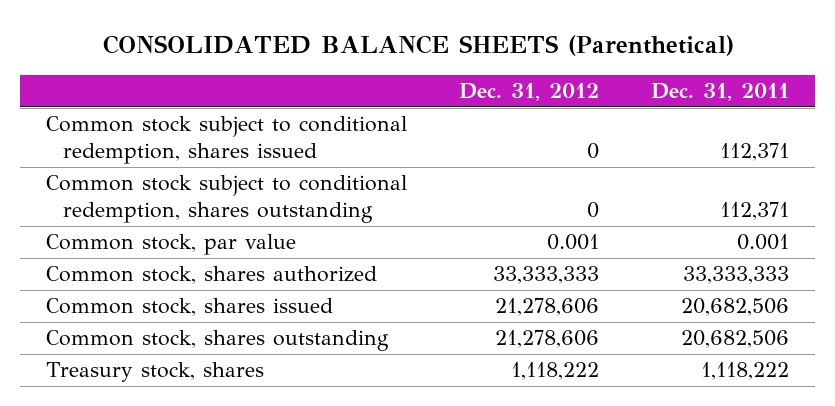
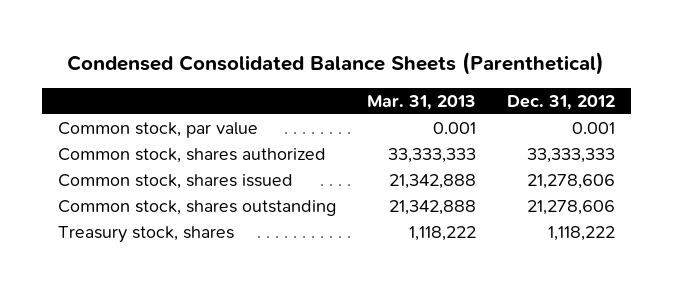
[102,35,734,57] CONSOLIDATED BALANCE SHEETS (Parenthetical) -> [67,51,605,75] Condensed Consolidated Balance Sheets (Parenthetical)
[651,83,790,102] Dec. 31, 2011 -> none
none -> [366,94,476,110] Mar. 31, 2013
[46,116,408,165] Common stock subject to conditional redemption, shares issued -> none
[46,175,408,224] Common stock subject to conditional redemption, shares outstanding -> none

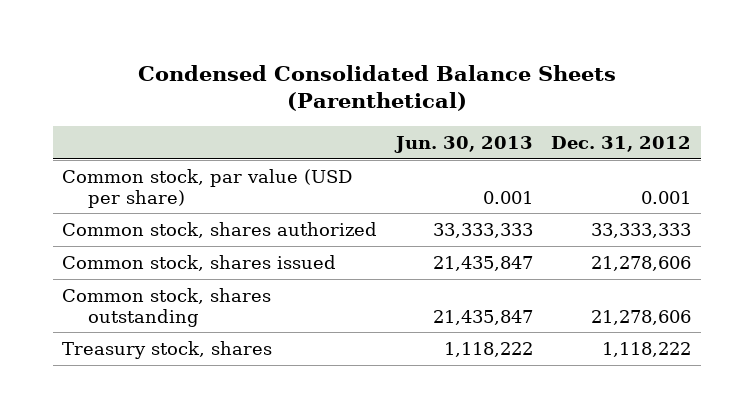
[366,94,476,110] Mar. 31, 2013 -> none
none -> [393,135,533,153] Jun. 30, 2013
[57,122,258,139] Common stock, par value -> [62,168,353,208] Common stock, par value (USD per share)

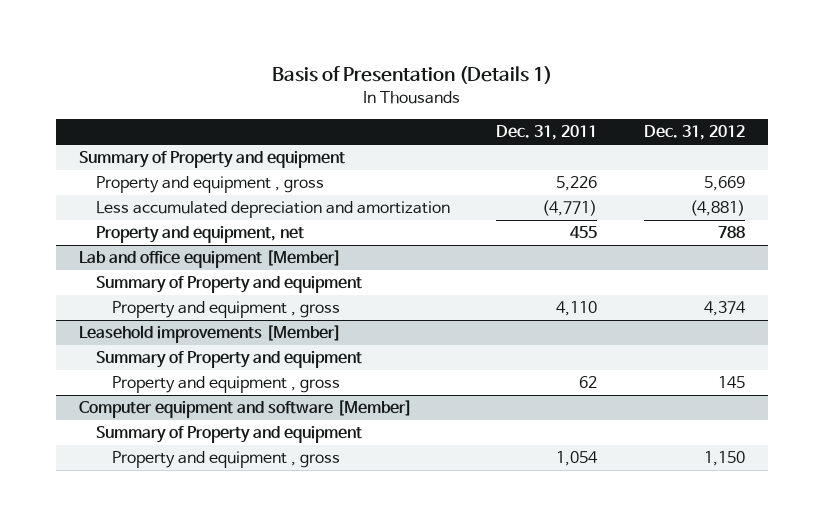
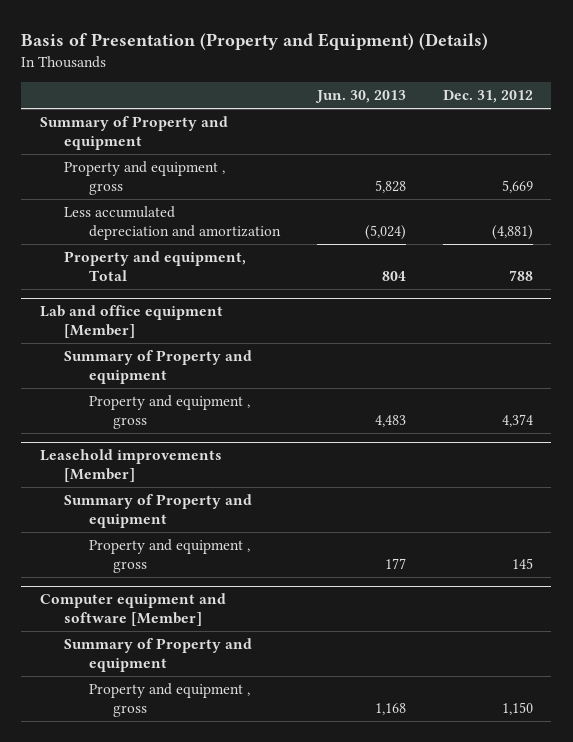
[271,66,552,85] Basis of Presentation (Details 1) -> [21,32,489,50] Basis of Presentation (Property and Equipment) (Details)
[496,125,598,141] Dec. 31, 2011 -> none
none -> [314,90,406,104] Jun. 30, 2013
[95,226,304,244] Property and equipment, net -> [64,251,247,281] Property and equipment, Total

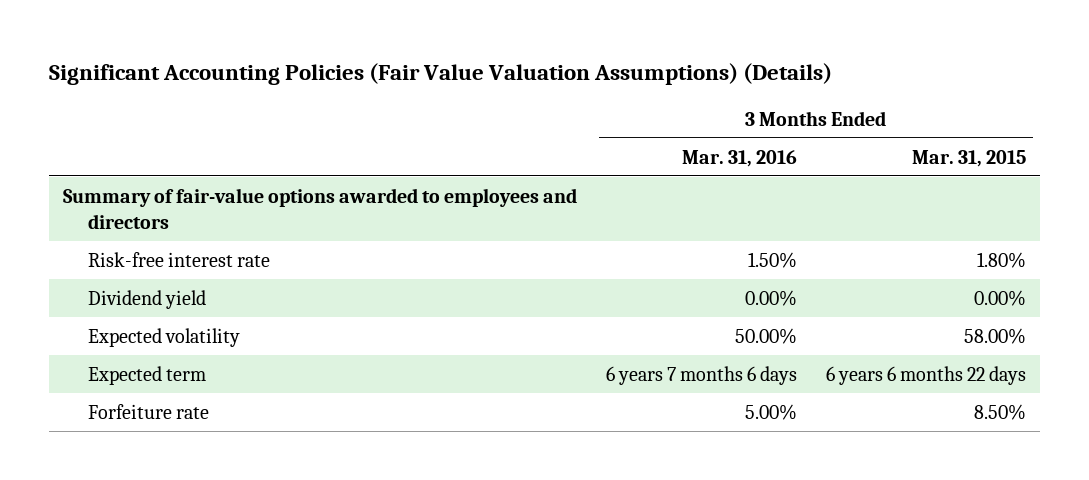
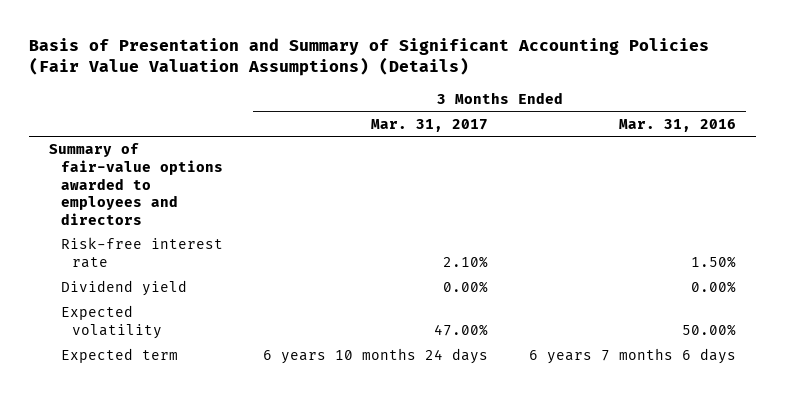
[49,63,833,86] Significant Accounting Policies (Fair Value Valuation Assumptions) (Details) -> [28,37,709,77] Basis of Presentation and Summary of Significant Accounting Policies (Fair Value Valuation Assumptions) (Details)
[911,149,1026,167] Mar. 31, 2015 -> none
none -> [371,118,489,132] Mar. 31, 2017
[88,403,210,419] Forfeiture rate -> none

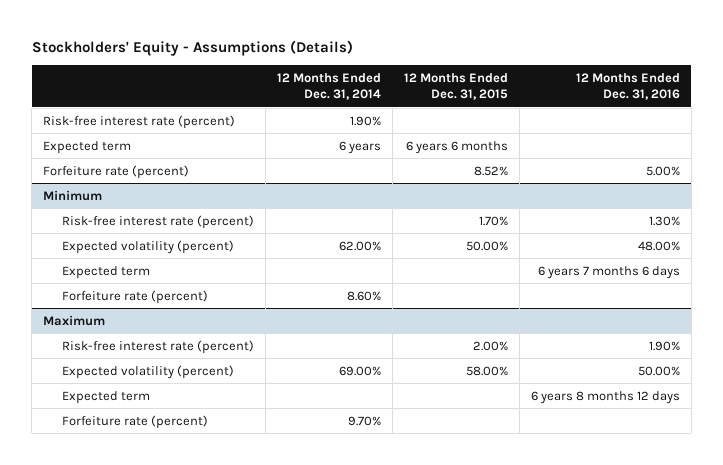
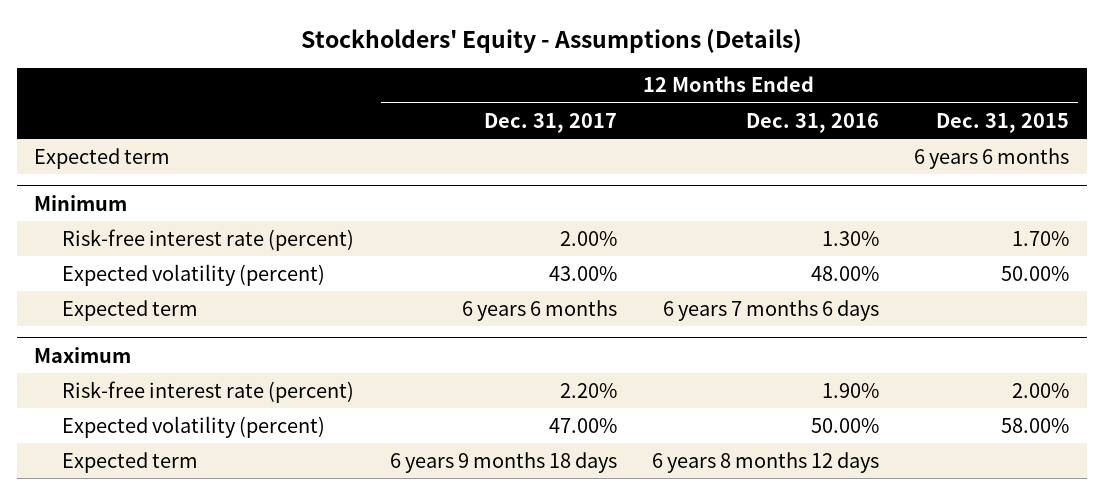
[276,72,381,101] 12 Months Ended Dec. 31, 2014 -> none
none -> [483,112,617,133] Dec. 31, 2017
[43,114,236,129] Risk-free interest rate (percent) -> none
[43,164,190,179] Forfeiture rate (percent) -> none
[61,289,208,304] Forfeiture rate (percent) -> none
[61,414,208,429] Forfeiture rate (percent) -> none

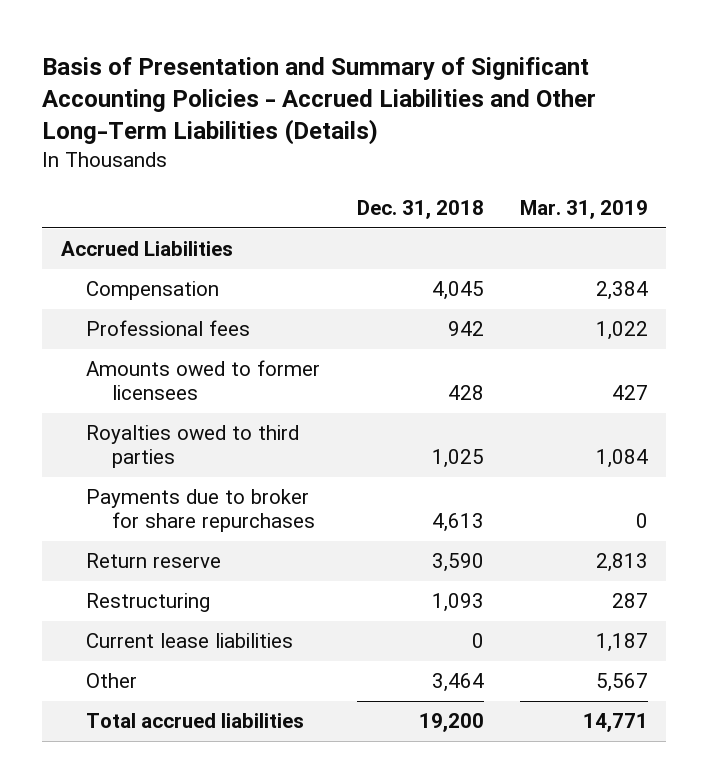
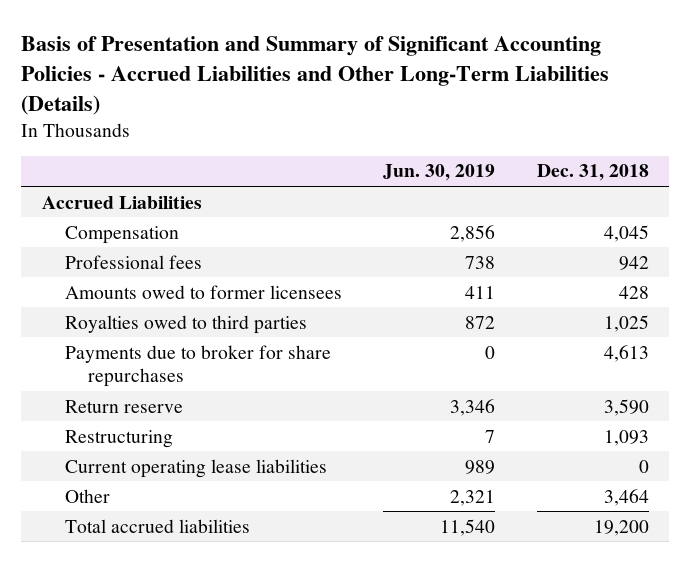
[519,200,648,220] Mar. 31, 2019 -> none
none -> [383,164,496,182] Jun. 30, 2019
[86,633,294,649] Current lease liabilities -> [64,458,327,478] Current operating lease liabilities

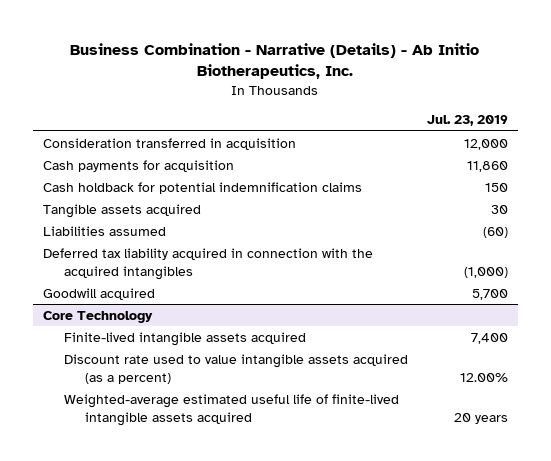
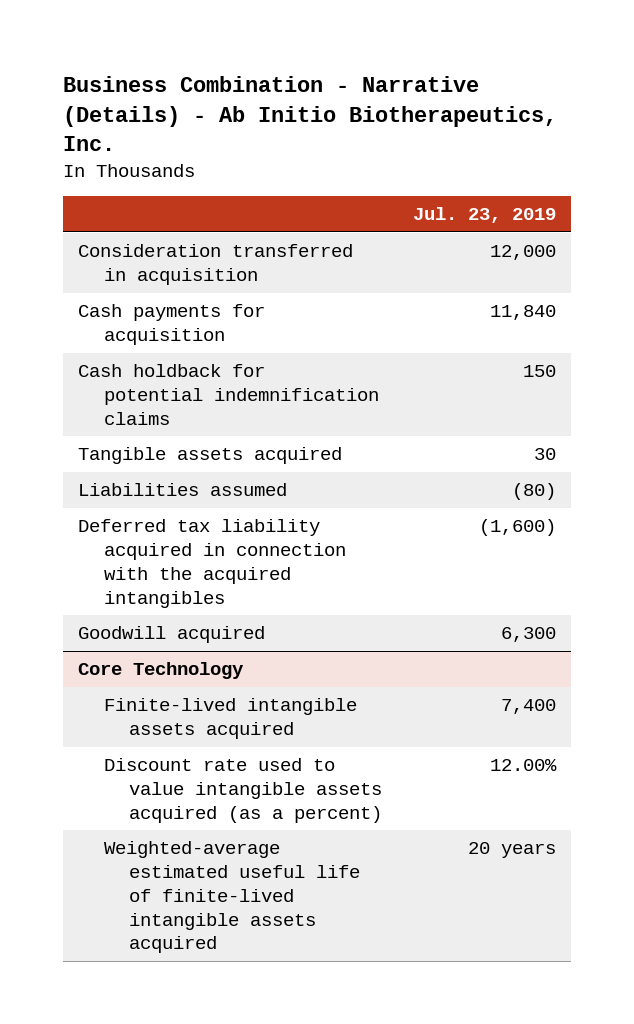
[467,160,509,172] 11,860 -> [489,305,556,321] 11,840
[483,226,509,238] (60) -> [511,483,556,501] (80)
[464,266,509,278] (1,000) -> [478,519,556,537] (1,600)
[472,288,509,300] 5,700 -> [500,627,556,643] 6,300

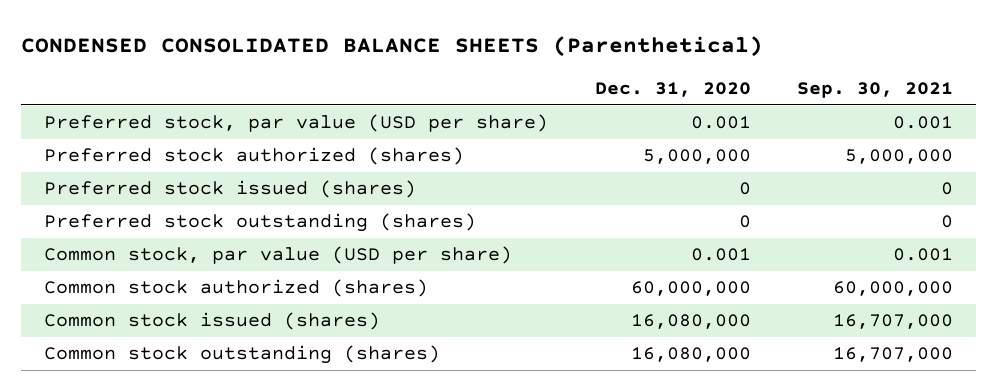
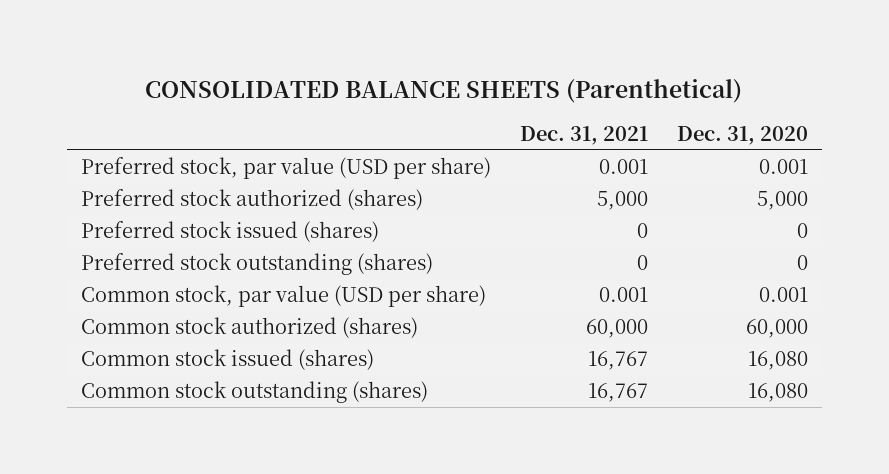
[20,35,763,57] CONDENSED CONSOLIDATED BALANCE SHEETS (Parenthetical) -> [145,78,743,103] CONSOLIDATED BALANCE SHEETS (Parenthetical)
[796,82,953,99] Sep. 30, 2021 -> none
none -> [519,125,648,145] Dec. 31, 2021
[642,149,751,165] 5,000,000 -> [756,191,808,211] 5,000
[630,281,751,297] 60,000,000 -> [745,319,808,339] 60,000
[630,314,751,330] 16,080,000 -> [747,351,808,371] 16,080
[630,347,751,363] 16,080,000 -> [747,383,808,403] 16,080

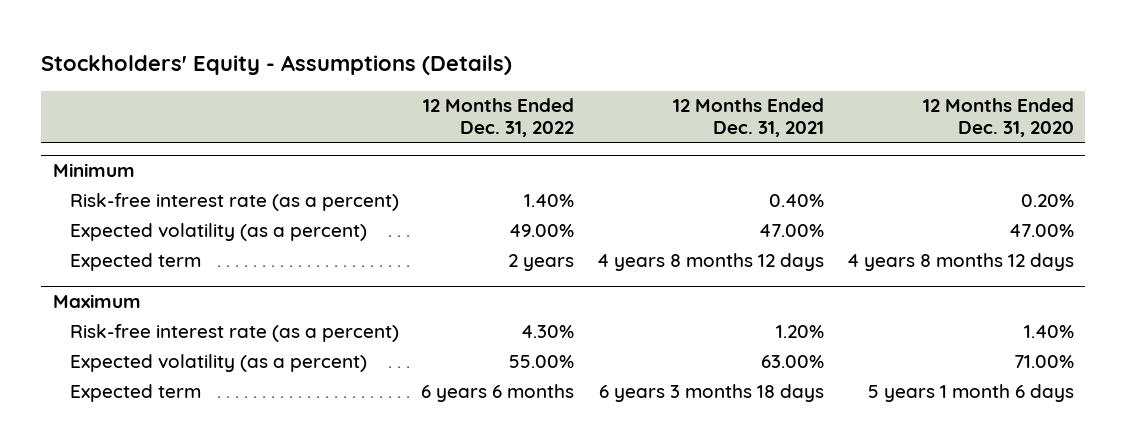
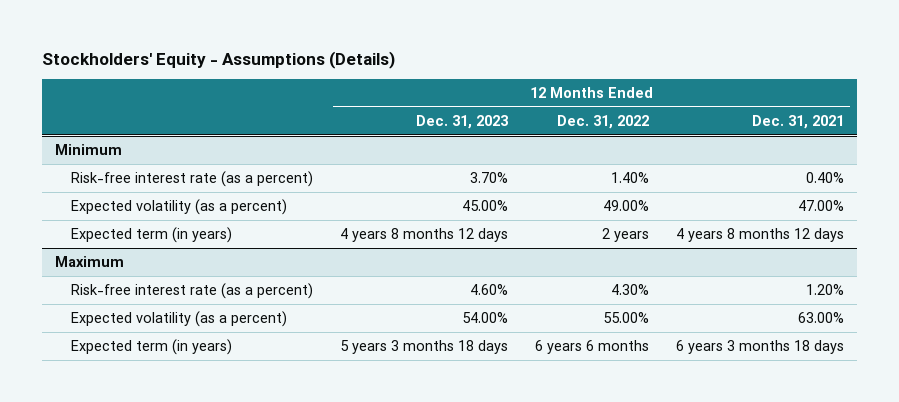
[922,98,1074,138] 12 Months Ended Dec. 31, 2020 -> none
none -> [416,114,509,129] Dec. 31, 2023
[69,252,201,271] Expected term -> [71,227,233,244] Expected term (in years)
[69,383,201,402] Expected term -> [71,339,233,356] Expected term (in years)

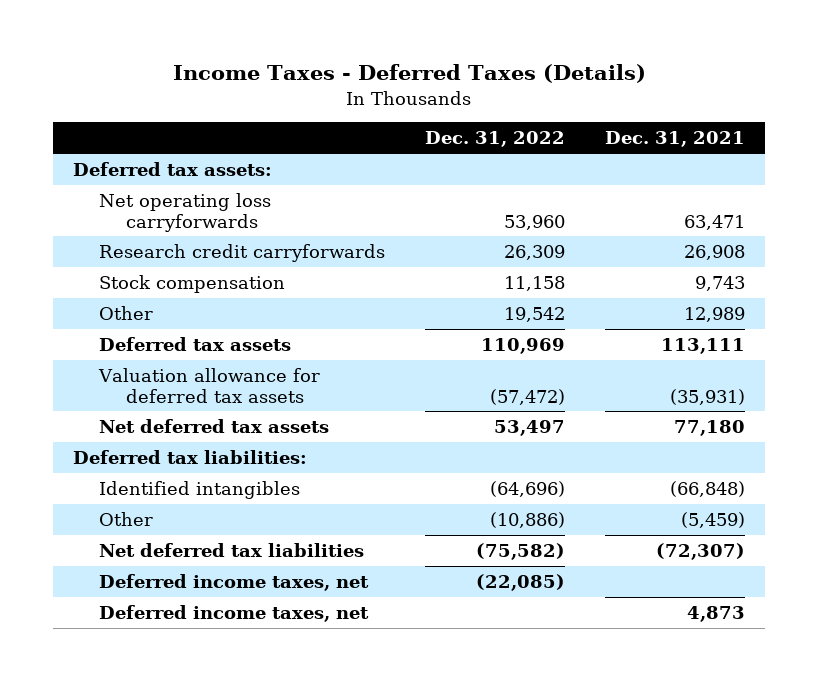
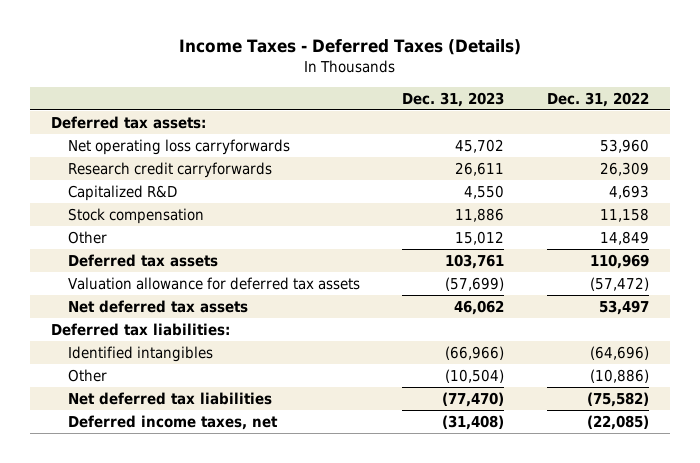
[605,131,746,148] Dec. 31, 2021 -> none
none -> [402,91,505,107] Dec. 31, 2023
none -> [67,184,177,201] Capitalized R&D
[504,306,566,322] 19,542 -> [599,230,649,245] 14,849
[99,604,370,622] Deferred income taxes, net -> none

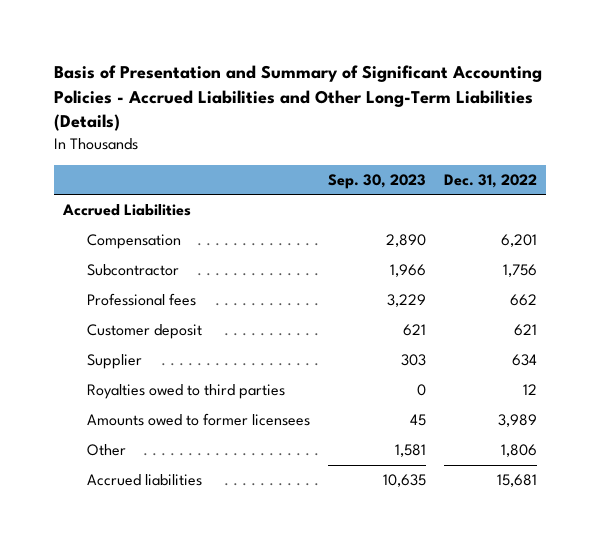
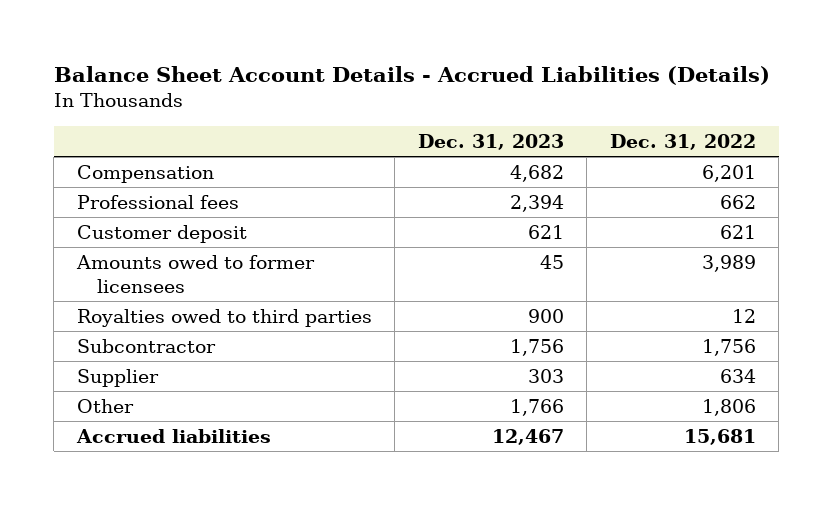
[53,65,542,132] Basis of Presentation and Summary of Significant Accounting Policies - Accrued Liabilities and Other Long-Term Liabilities (Details) -> [53,66,770,86] Balance Sheet Account Details - Accrued Liabilities (Details)
[327,173,426,189] Sep. 30, 2023 -> none
none -> [417,133,564,150] Dec. 31, 2023
[61,204,191,217] Accrued Liabilities -> none
[87,384,286,400] Royalties owed to third parties -> [76,308,372,327] Royalties owed to third parties
[87,264,180,277] Subcontractor -> [76,338,216,353] Subcontractor
[87,354,143,370] Supplier -> [76,368,159,387] Supplier

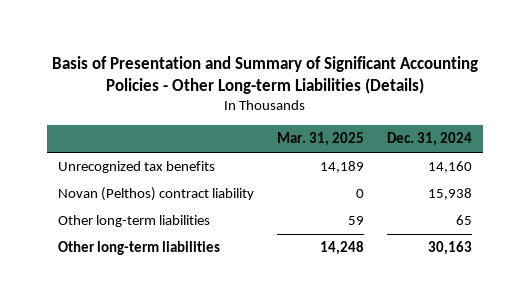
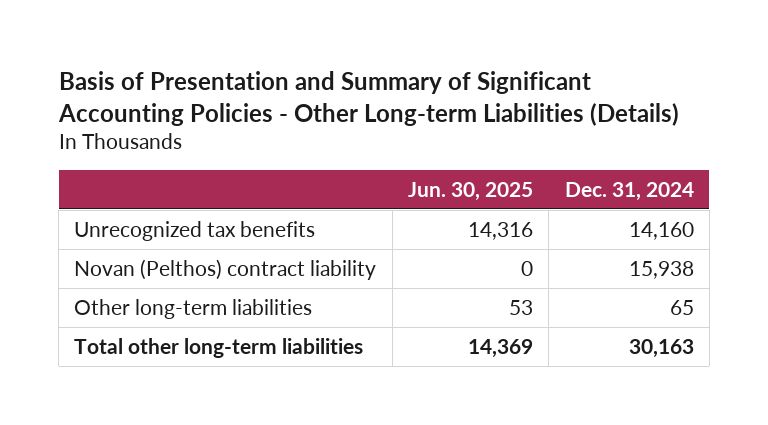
[277,132,365,147] Mar. 31, 2025 -> none
none -> [408,181,534,201] Jun. 30, 2025
[58,241,221,256] Other long-term liabilities -> [74,337,364,358] Total other long-term liabilities

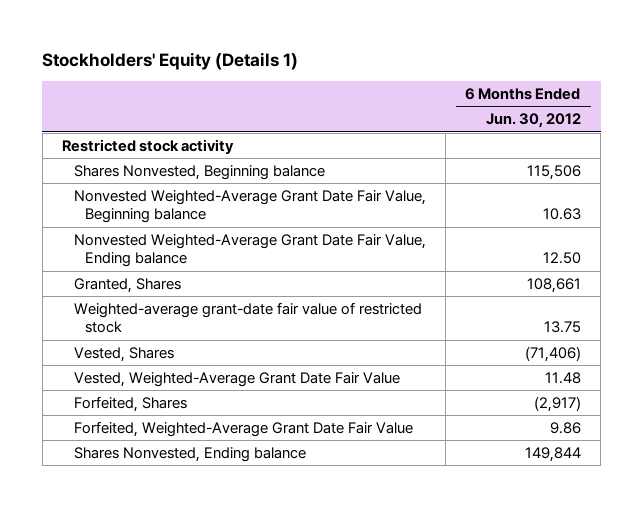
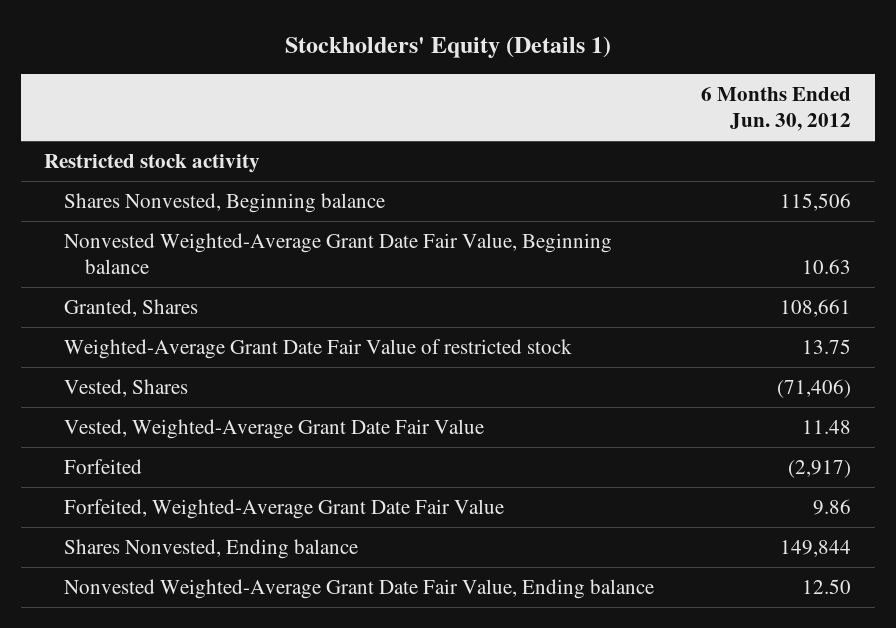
[73,302,422,334] Weighted-average grant-date fair value of restricted stock -> [64,338,573,359] Weighted-Average Grant Date Fair Value of restricted stock
[73,396,187,413] Forfeited, Shares -> [64,458,143,474] Forfeited
[73,234,426,268] Nonvested Weighted-Average Grant Date Fair Value, Ending balance -> [64,578,655,599] Nonvested Weighted-Average Grant Date Fair Value, Ending balance

